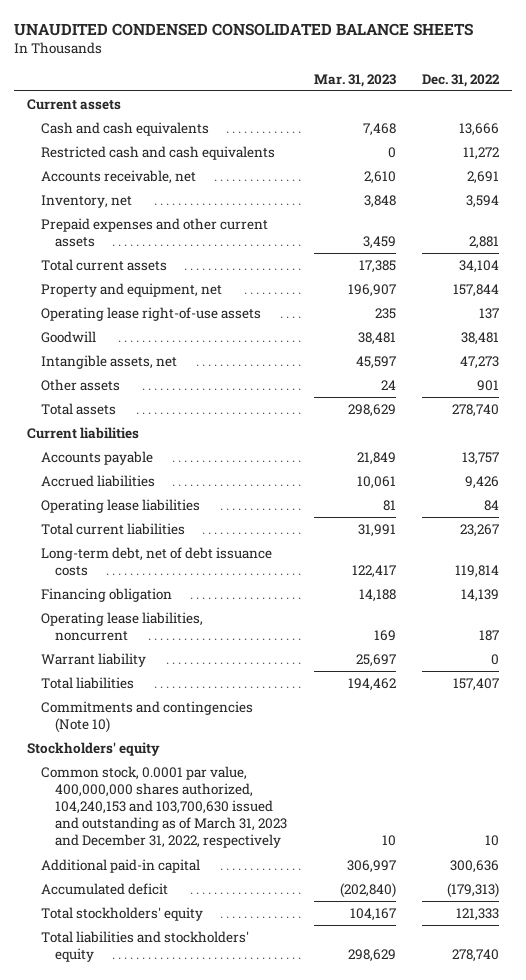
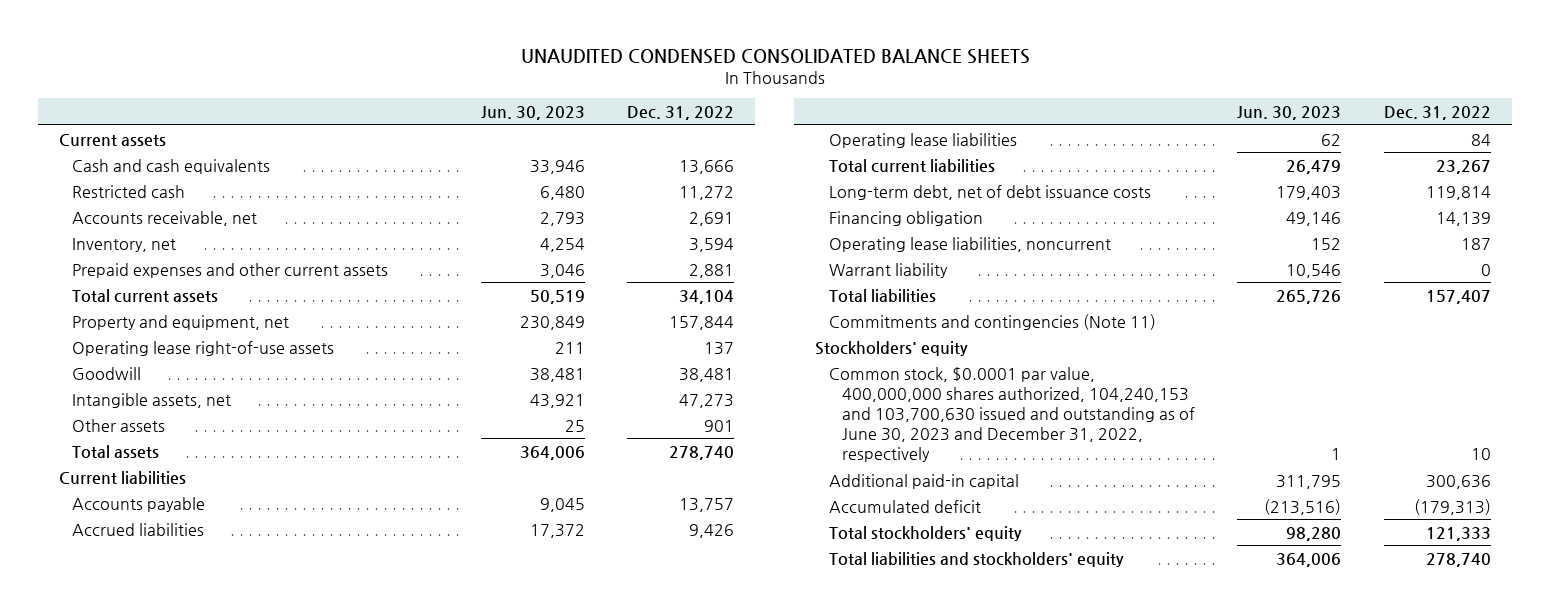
[313,73,396,87] Mar. 31, 2023 -> none
none -> [481,105,586,120] Jun. 30, 2023
[41,146,276,161] Restricted cash and cash equivalents -> [72,184,186,198] Restricted cash
[41,701,254,734] Commitments and contingencies (Note 10) -> [828,313,1156,330] Commitments and contingencies (Note 11)
[41,766,288,849] Common stock, 0.0001 par value, 400,000,000 shares authorized, 104,240,153 and 103,700,630 issued and outstanding as of March 31, 2023 and December 31, 2022, respectively -> [828,366,1196,462] Common stock, $0.0001 par value, 400,000,000 shares authorized, 104,240,153 and 103,700,630 issued and outstanding as of June 30, 2023 and December 31, 2022, respectively

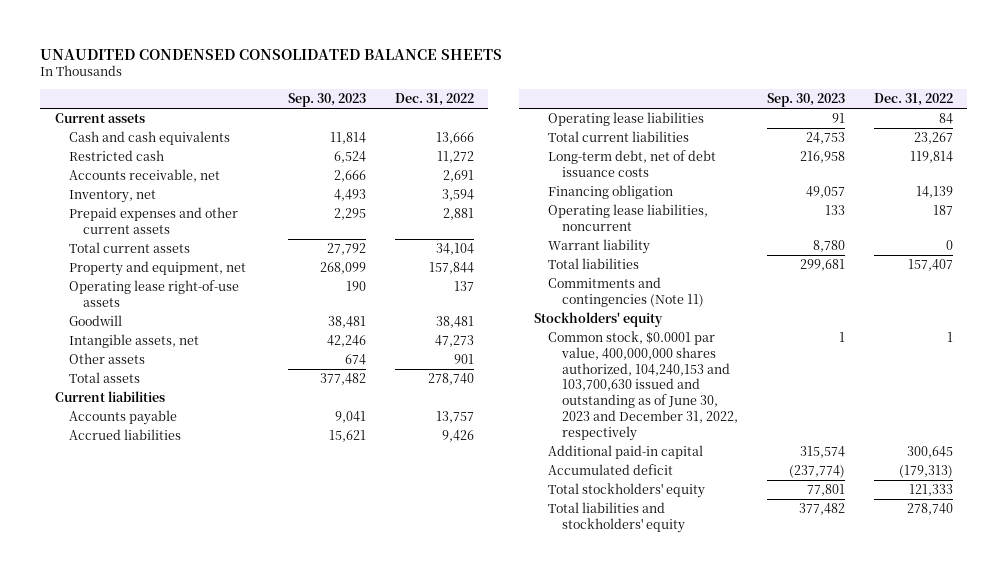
[481,105,586,120] Jun. 30, 2023 -> none
none -> [287,92,366,107] Sep. 30, 2023
[1470,447,1491,460] 10 -> [946,332,953,343] 1
[1425,474,1491,489] 300,636 -> [906,446,953,459] 300,645

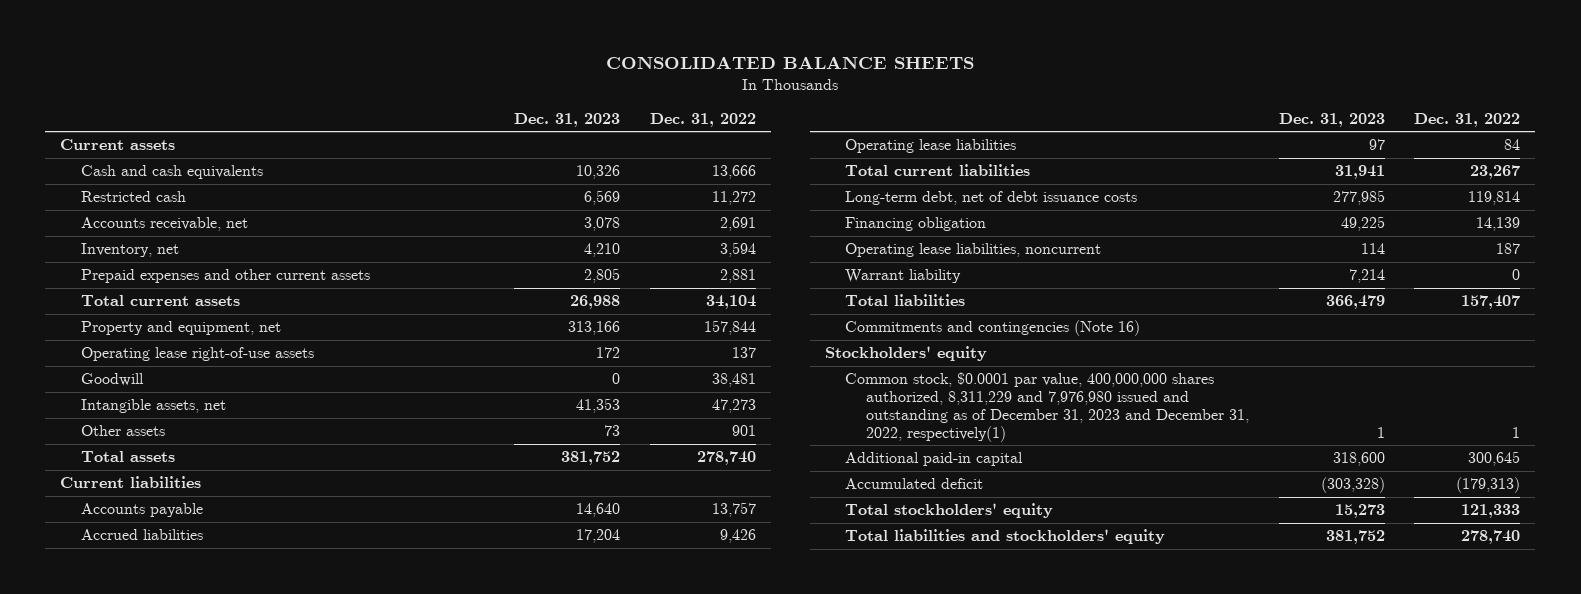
[40,48,503,60] UNAUDITED CONDENSED CONSOLIDATED BALANCE SHEETS -> [606,56,975,70] CONSOLIDATED BALANCE SHEETS
[287,92,366,107] Sep. 30, 2023 -> none
none -> [514,112,621,127] Dec. 31, 2023
[547,277,705,307] Commitments and contingencies (Note 11) -> [845,320,1141,337] Commitments and contingencies (Note 16)
[547,331,739,441] Common stock, $0.0001 par value, 400,000,000 shares authorized, 104,240,153 and 103,700,630 issued and outstanding as of June 30, 2023 and December 31, 2022, respectively -> [845,372,1249,442] Common stock, $0.0001 par value, 400,000,000 shares authorized, 8,311,229 and 7,976,980 issued and outstanding as of December 31, 2023 and December 31, 2022, respectively(1)

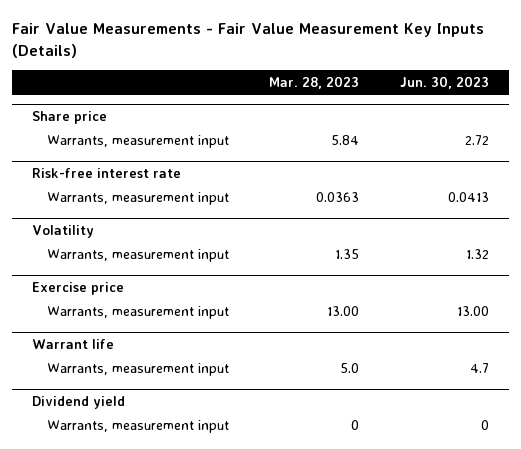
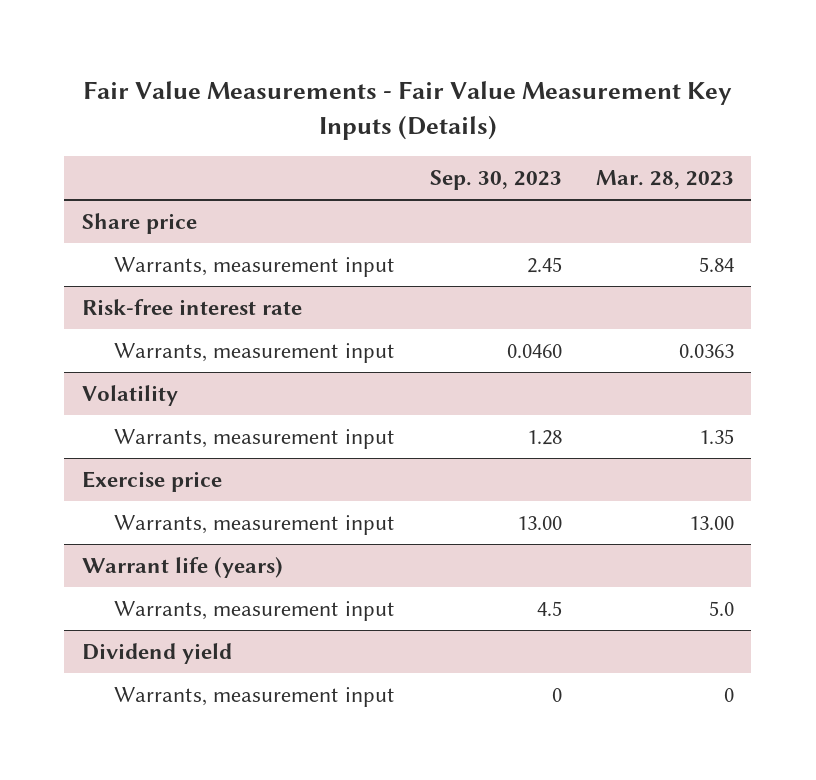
[399,76,489,90] Jun. 30, 2023 -> none
none -> [429,169,562,190] Sep. 30, 2023
[32,339,115,350] Warrant life -> [81,556,283,578] Warrant life (years)

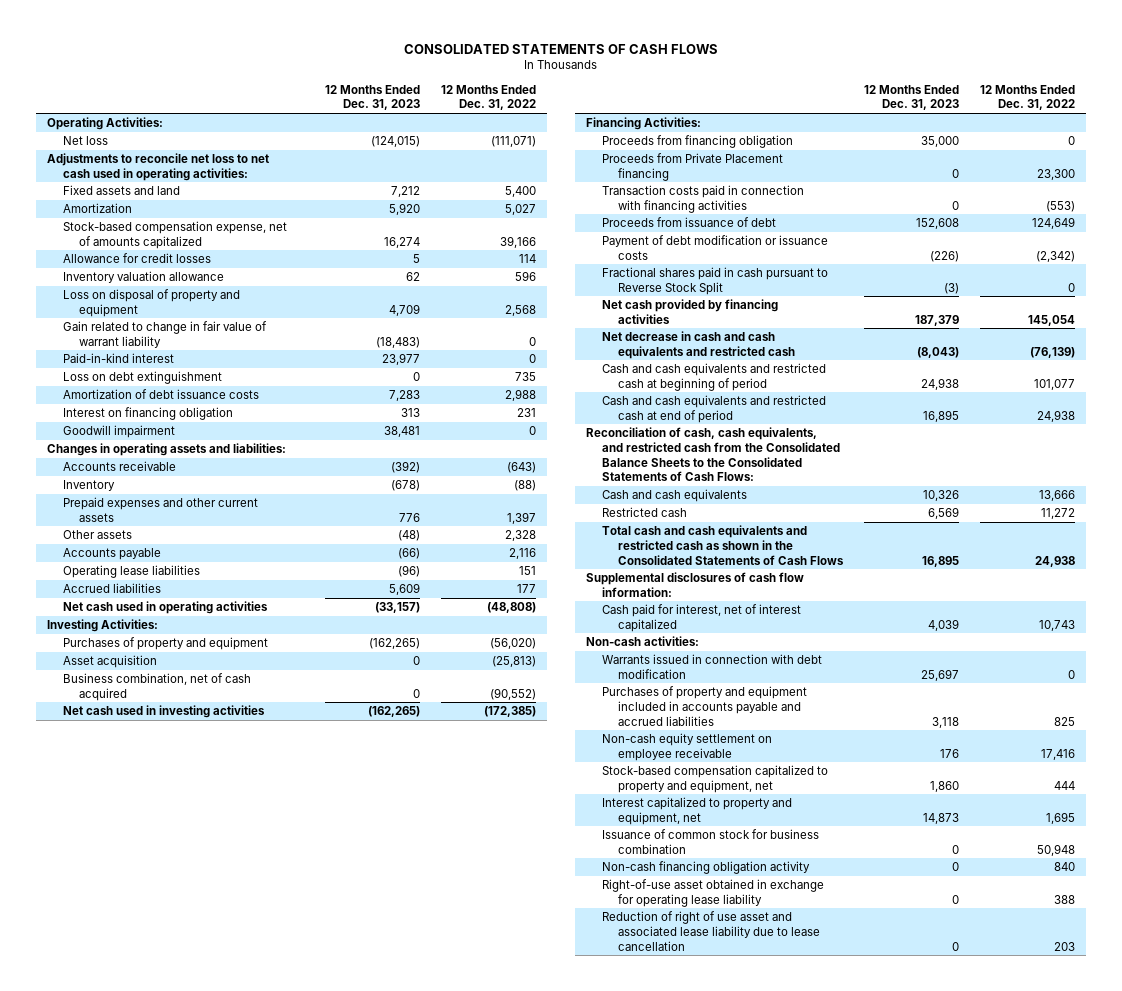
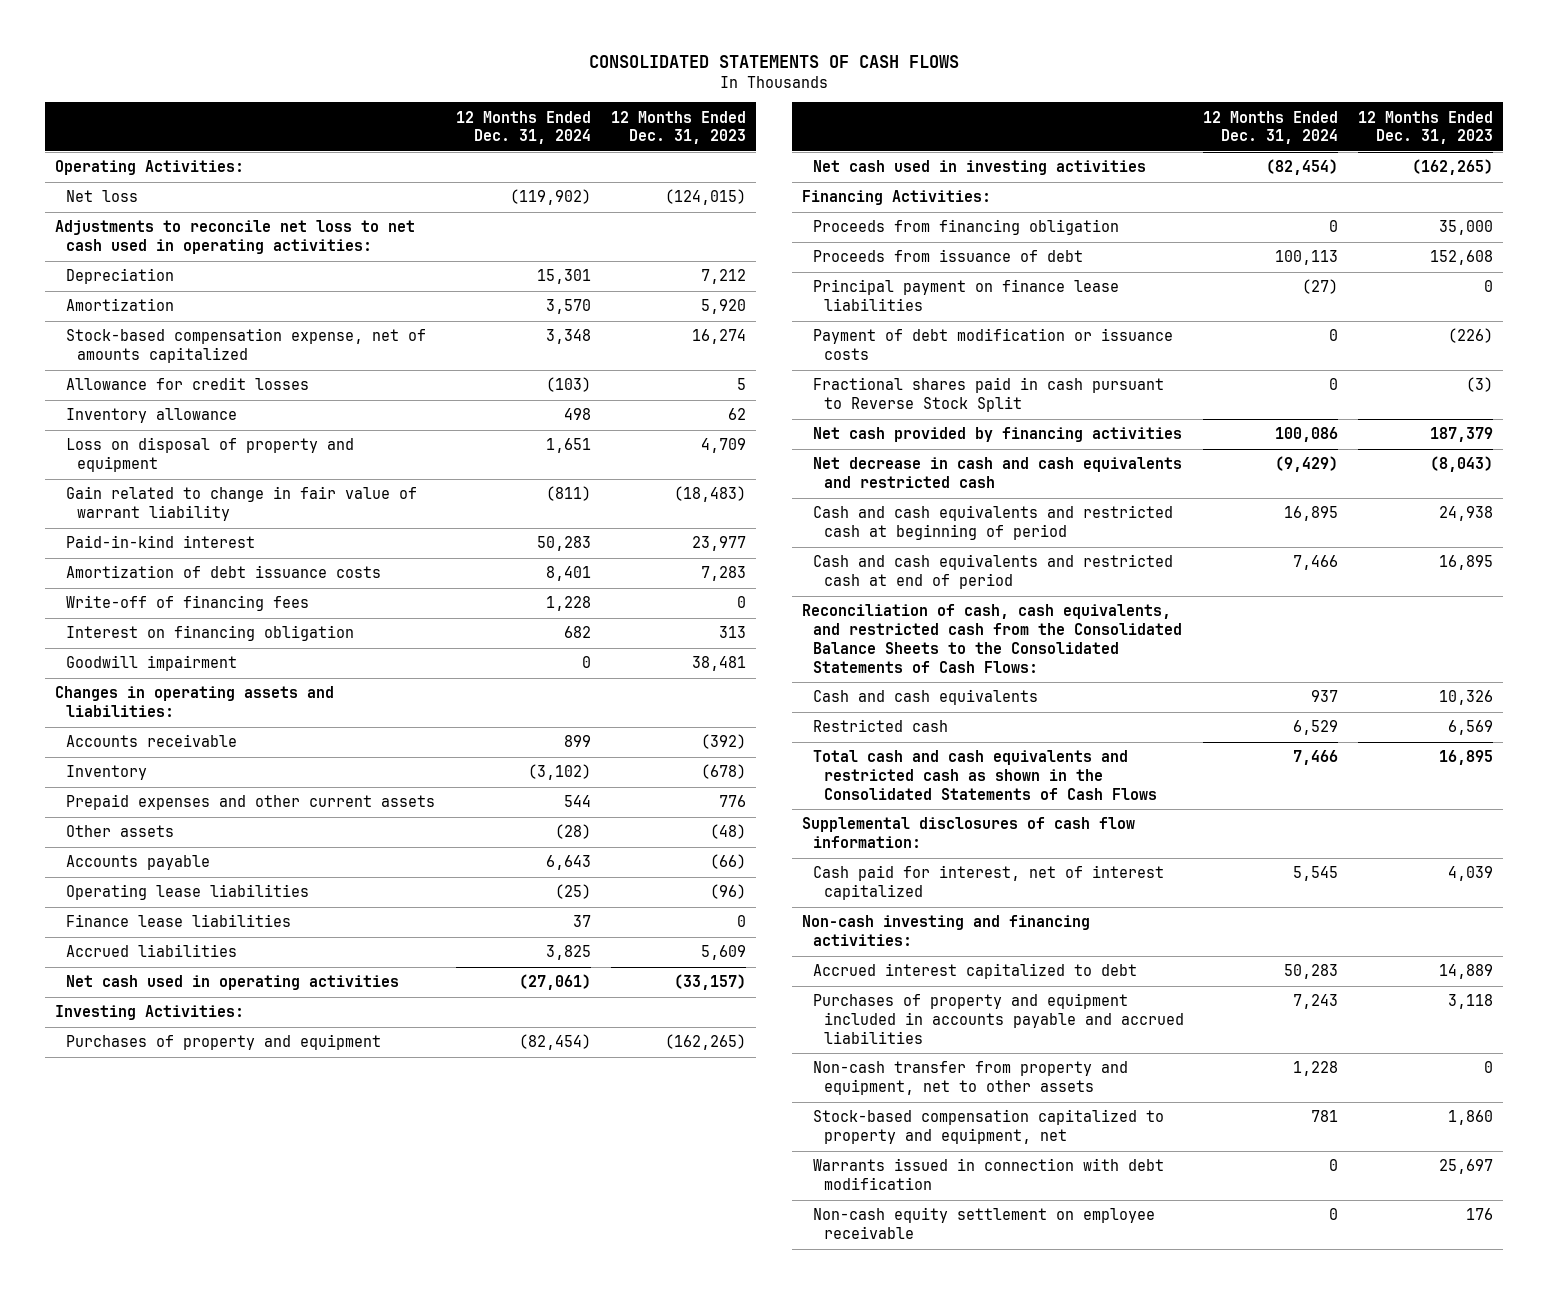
[441,84,537,111] 12 Months Ended Dec. 31, 2022 -> none
none -> [456,110,592,145] 12 Months Ended Dec. 31, 2024
[62,185,180,196] Fixed assets and land -> [65,268,174,285] Depreciation
[62,271,224,284] Inventory valuation allowance -> [65,408,237,424] Inventory allowance
[62,371,222,385] Loss on debt extinguishment -> none
none -> [65,595,309,612] Write-off of financing fees
none -> [65,914,291,928] Finance lease liabilities
[62,655,157,669] Asset acquisition -> none
[62,673,251,701] Business combination, net of cash acquired -> none
[601,153,783,181] Proceeds from Private Placement financing -> none
[601,185,804,213] Transaction costs paid in connection with financing activities -> none
none -> [813,279,1120,312] Principal payment on finance lease liabilities
[586,636,700,647] Non-cash activities: -> [802,915,1091,947] Non-cash investing and financing activities:
none -> [813,963,1138,980] Accrued interest capitalized to debt
none -> [813,1061,1129,1096] Non-cash transfer from property and equipment, net to other assets
[601,797,792,825] Interest capitalized to property and equipment, net -> none
[601,829,819,854] Issuance of common stock for business combination -> none
[601,861,810,875] Non-cash financing obligation activity -> none
[601,879,824,907] Right-of-use asset obtained in exchange for operating lease liability -> none
[601,911,820,951] Reduction of right of use asset and associated lease liability due to lease cancellation -> none
[601,654,822,679] Warrants issued in connection with debt modification -> [813,1158,1165,1191] Warrants issued in connection with debt modification
[601,733,772,761] Non-cash equity settlement on employee receivable -> [813,1207,1156,1240] Non-cash equity settlement on employee receivable

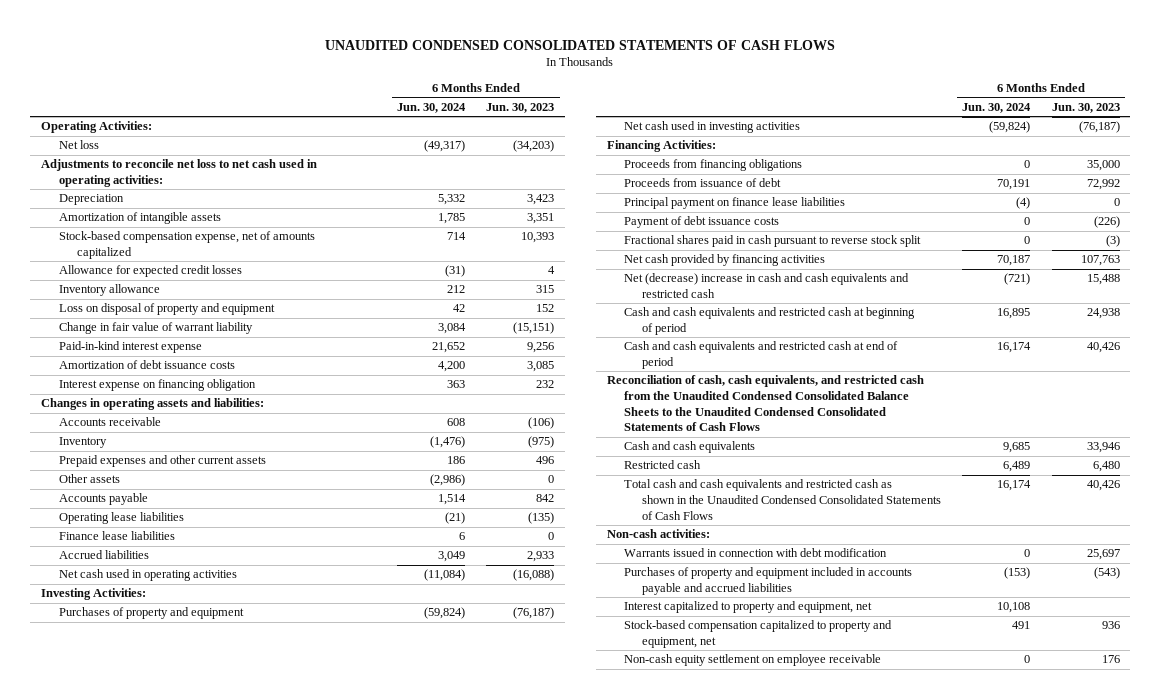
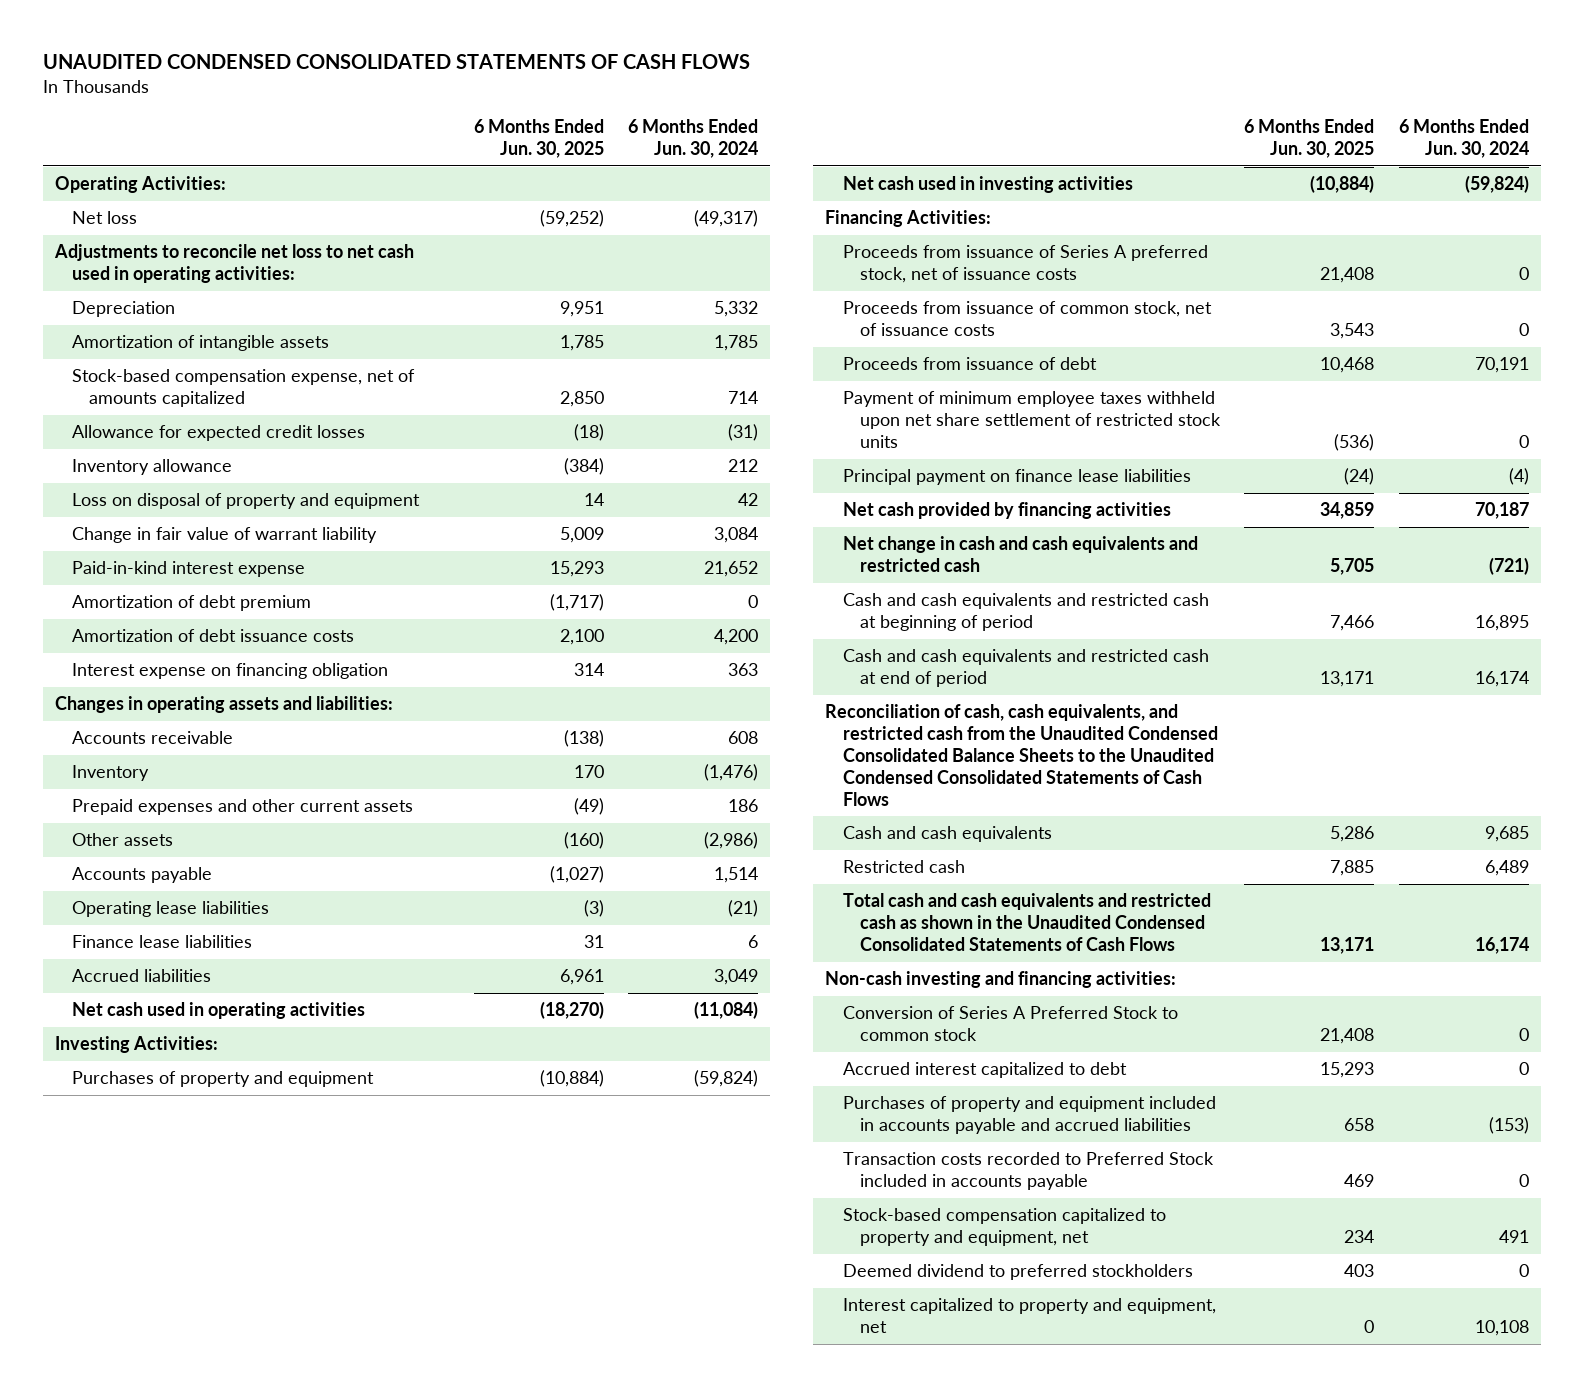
[486,102,555,113] Jun. 30, 2023 -> none
none -> [473,119,604,159] 6 Months Ended Jun. 30, 2025
none -> [71,595,311,612] Amortization of debt premium
[624,159,803,172] Proceeds from financing obligations -> none
none -> [842,245,1208,284] Proceeds from issuance of Series A preferred stock, net of issuance costs
none -> [842,301,1212,337] Proceeds from issuance of common stock, net of issuance costs
none -> [842,391,1221,448] Payment of minimum employee taxes withheld upon net share settlement of restricted stock units
[624,216,780,229] Payment of debt issuance costs -> none
[624,235,922,248] Fractional shares paid in cash pursuant to reverse stock split -> none
[624,273,910,299] Net (decrease) increase in cash and cash equivalents and restricted cash -> [842,536,1198,573] Net change in cash and cash equivalents and restricted cash
[624,548,888,558] Warrants issued in connection with debt modification -> none
[606,529,710,539] Non-cash activities: -> [825,971,1177,989] Non-cash investing and financing activities:
none -> [842,1006,1178,1042] Conversion of Series A Preferred Stock to common stock
none -> [842,1062,1127,1079] Accrued interest capitalized to debt
none -> [842,1152,1214,1191] Transaction costs recorded to Preferred Stock included in accounts payable
[624,654,882,667] Non-cash equity settlement on employee receivable -> none
none -> [842,1264,1193,1281] Deemed dividend to preferred stockholders
[624,601,873,614] Interest capitalized to property and equipment, net -> [842,1298,1216,1334] Interest capitalized to property and equipment, net

